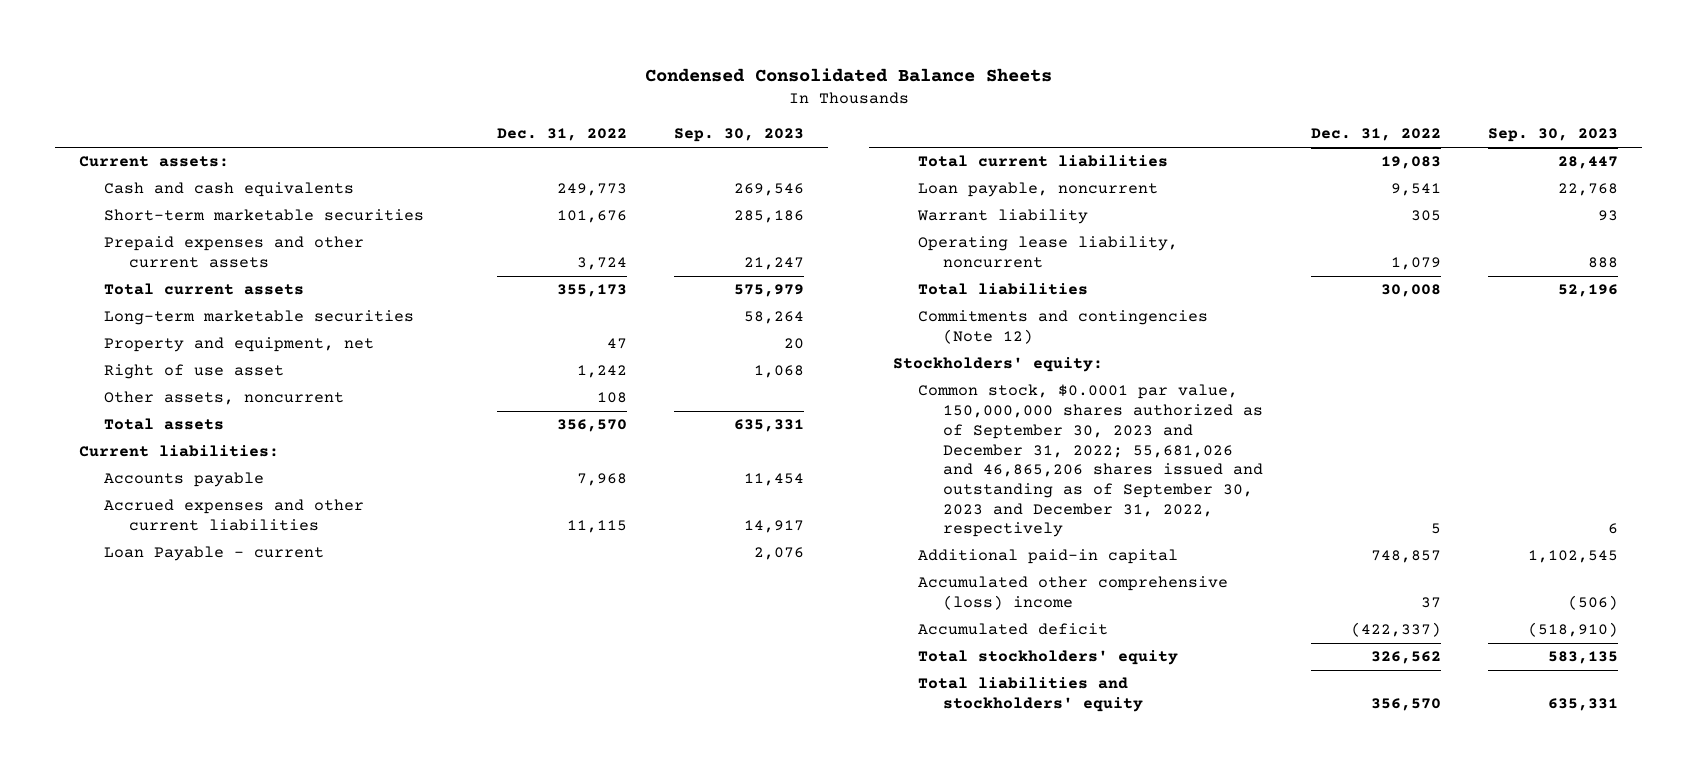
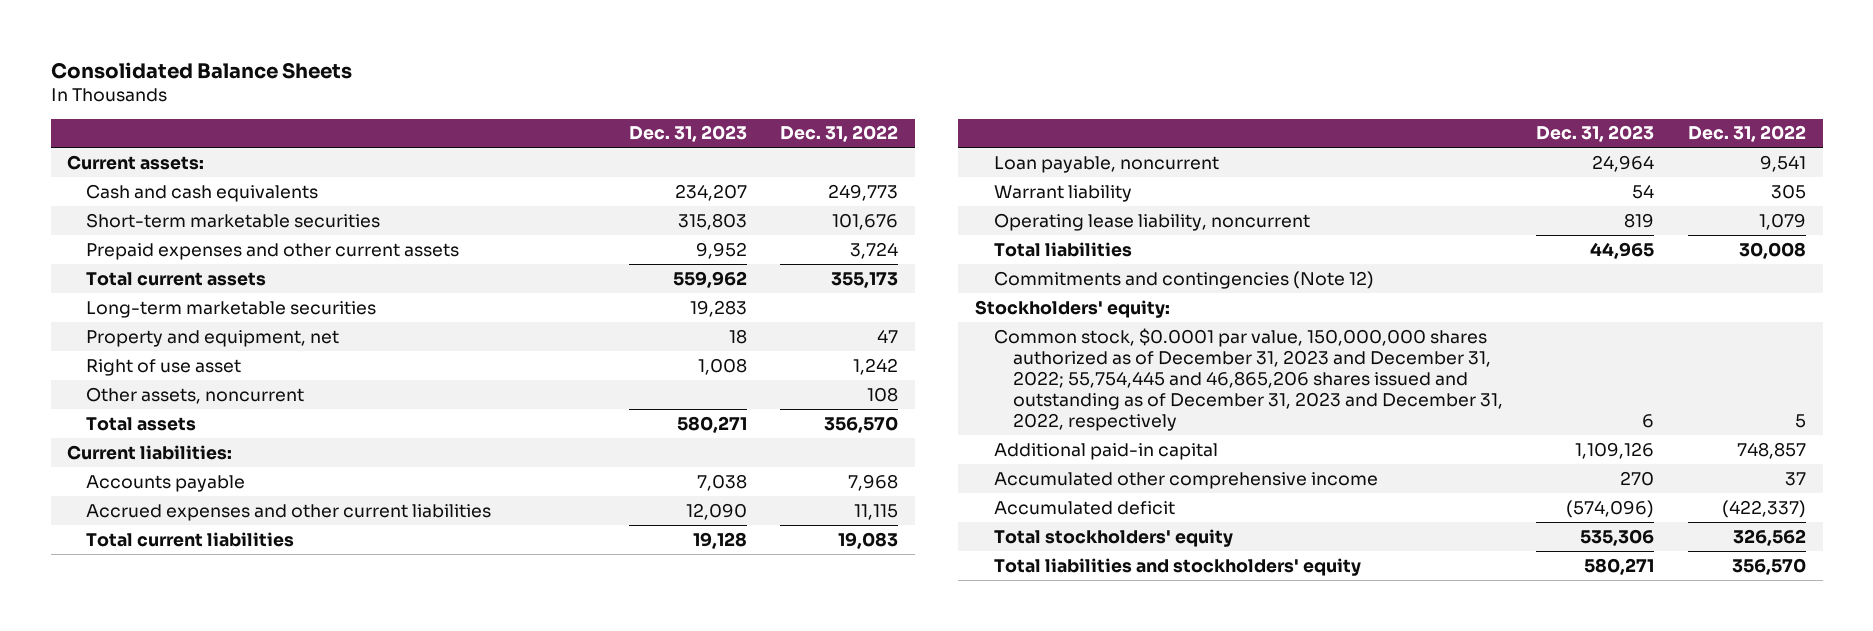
[644,68,1052,83] Condensed Consolidated Balance Sheets -> [50,61,352,79] Consolidated Balance Sheets
[674,128,805,143] Sep. 30, 2023 -> none
none -> [628,125,747,143] Dec. 31, 2023
[104,546,325,562] Loan Payable - current -> none
[918,384,1264,538] Common stock, $0.0001 par value, 150,000,000 shares authorized as of September 30, 2023 and December 31, 2022; 55,681,026 and 46,865,206 shares issued and outstanding as of September 30, 2023 and December 31, 2022, respectively -> [993,327,1503,432] Common stock, $0.0001 par value, 150,000,000 shares authorized as of December 31, 2023 and December 31, 2022; 55,754,445 and 46,865,206 shares issued and outstanding as of December 31, 2023 and December 31, 2022, respectively
[918,576,1229,611] Accumulated other comprehensive (loss) income -> [993,471,1378,489] Accumulated other comprehensive income

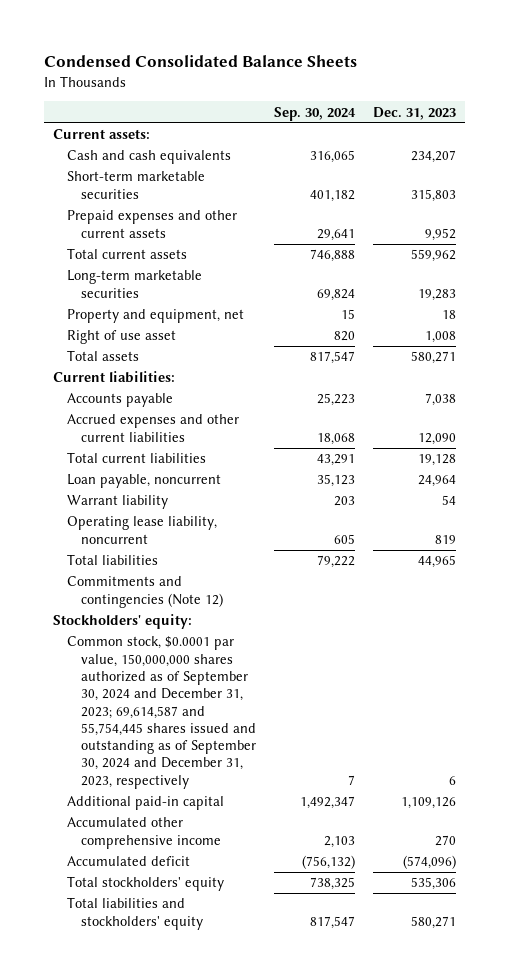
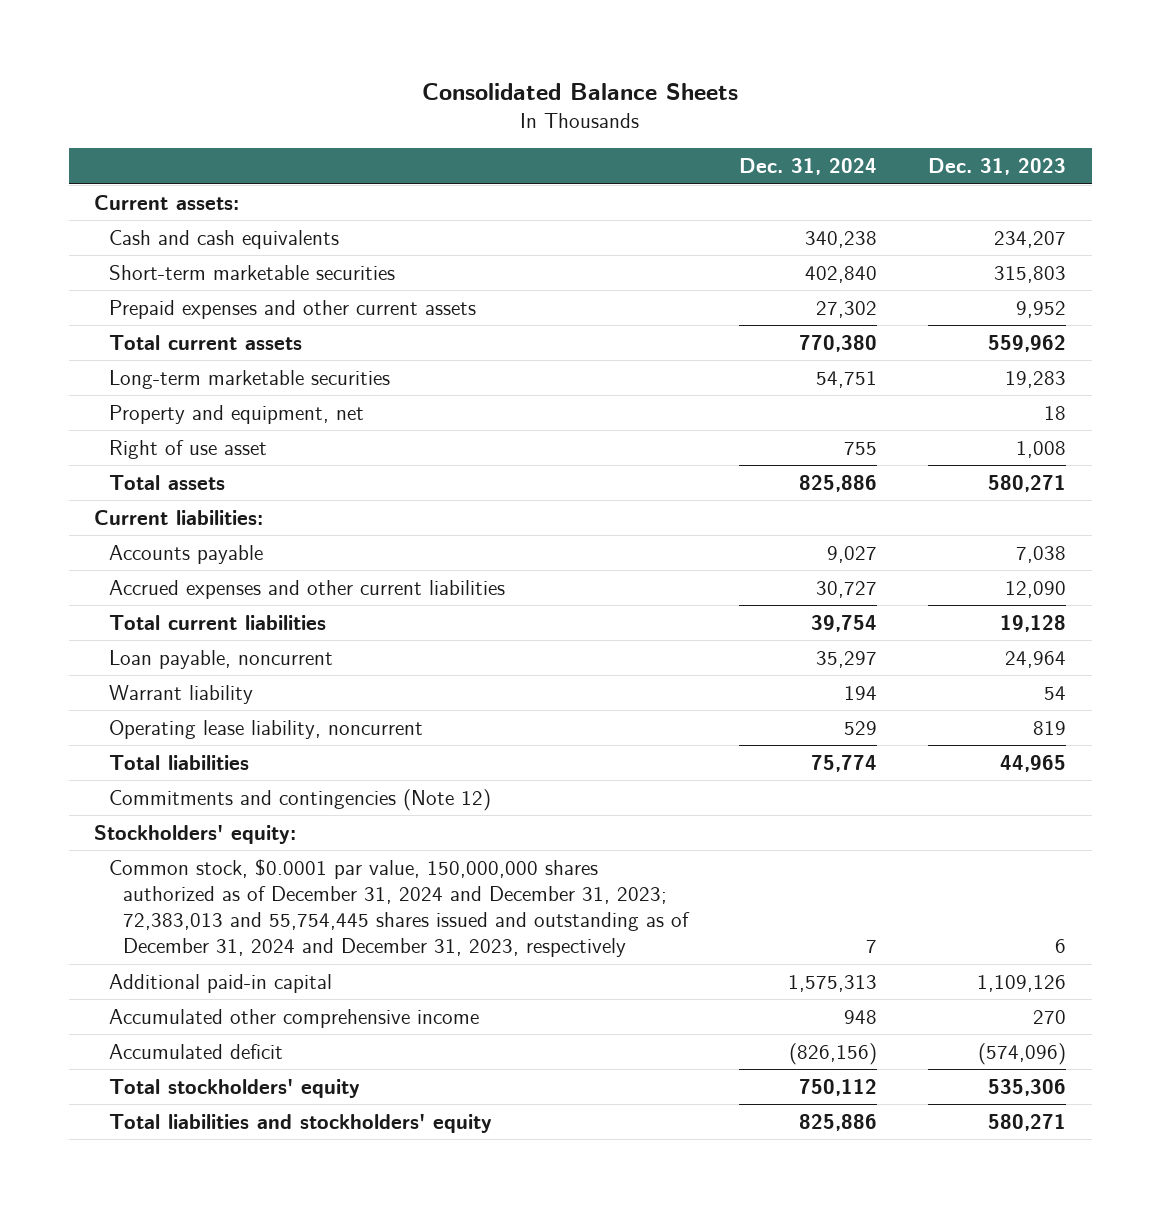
[43,54,357,67] Condensed Consolidated Balance Sheets -> [422,83,739,101] Consolidated Balance Sheets
[274,106,357,121] Sep. 30, 2024 -> none
none -> [739,158,878,176] Dec. 31, 2024
[67,636,257,789] Common stock, $0.0001 par value, 150,000,000 shares authorized as of September 30, 2024 and December 31, 2023; 69,614,587 and 55,754,445 shares issued and outstanding as of September 30, 2024 and December 31, 2023, respectively -> [108,858,691,958] Common stock, $0.0001 par value, 150,000,000 shares authorized as of December 31, 2024 and December 31, 2023; 72,383,013 and 55,754,445 shares issued and outstanding as of December 31, 2024 and December 31, 2023, respectively

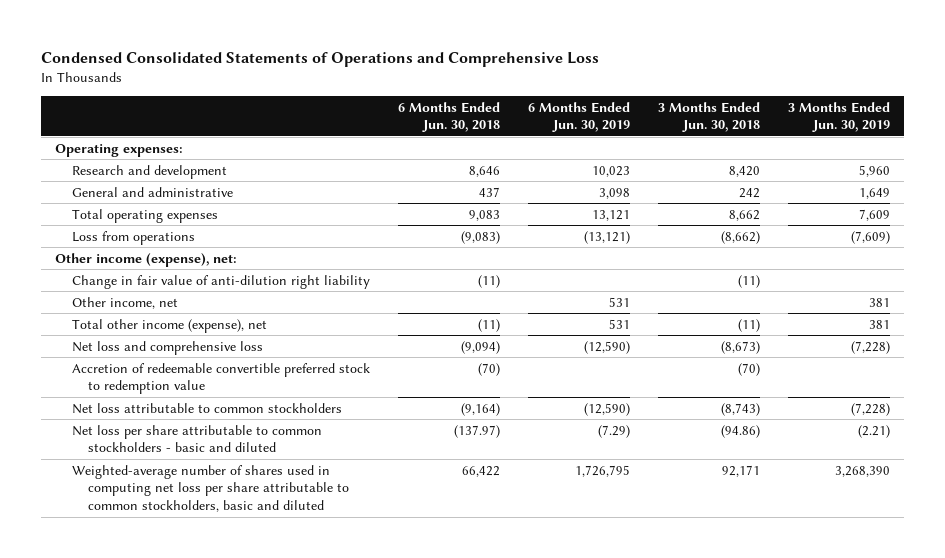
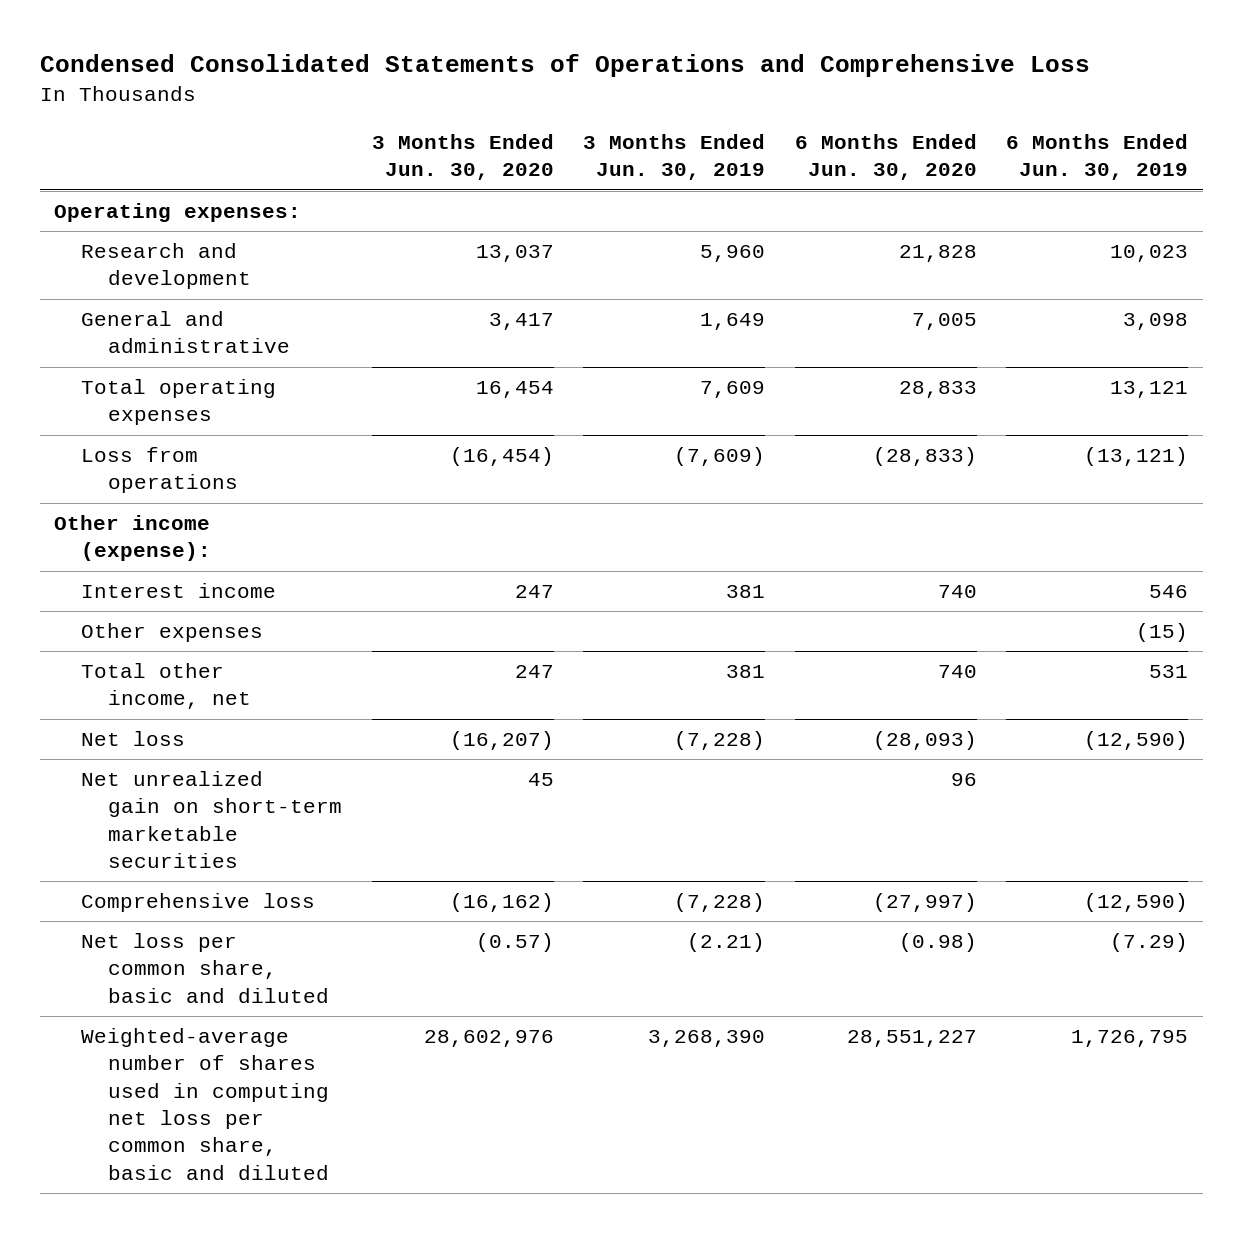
[397,101,500,133] 6 Months Ended Jun. 30, 2018 -> none
[657,101,760,133] 3 Months Ended Jun. 30, 2018 -> none
none -> [371,134,554,181] 3 Months Ended Jun. 30, 2020
none -> [794,134,977,181] 6 Months Ended Jun. 30, 2020
[71,274,370,289] Change in fair value of anti-dilution right liability -> none
[71,296,178,309] Other income, net -> none
[71,362,370,395] Accretion of redeemable convertible preferred stock to redemption value -> none
[54,252,237,267] Other income (expense), net: -> [54,515,212,562] Other income (expense):
none -> [81,583,277,599] Interest income
none -> [81,623,264,643] Other expenses
[71,318,267,333] Total other income (expense), net -> [81,663,252,710] Total other income, net
[71,340,263,355] Net loss and comprehensive loss -> [81,731,186,747] Net loss
none -> [81,771,343,868] Net unrealized gain on short-term marketable securities
[71,402,342,414] Net loss attributable to common stockholders -> [81,893,316,913] Comprehensive loss
[71,424,322,453] Net loss per share attributable to common stockholders - basic and diluted -> [81,933,330,1003] Net loss per common share, basic and diluted
[71,464,350,513] Weighted-average number of shares used in computing net loss per share attributable to common stockholders, basic and diluted -> [81,1028,330,1180] Weighted-average number of shares used in computing net loss per common share, basic and diluted

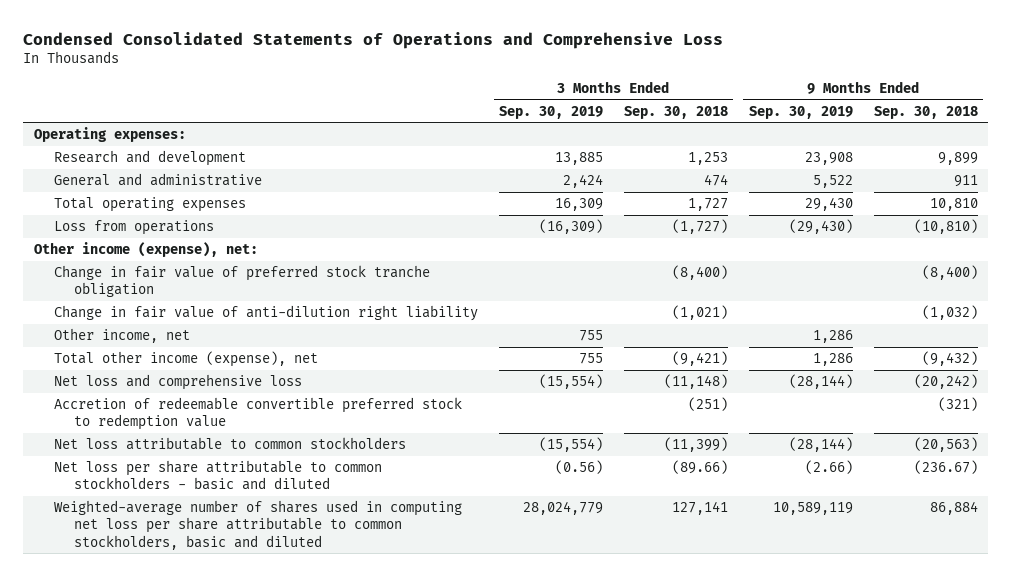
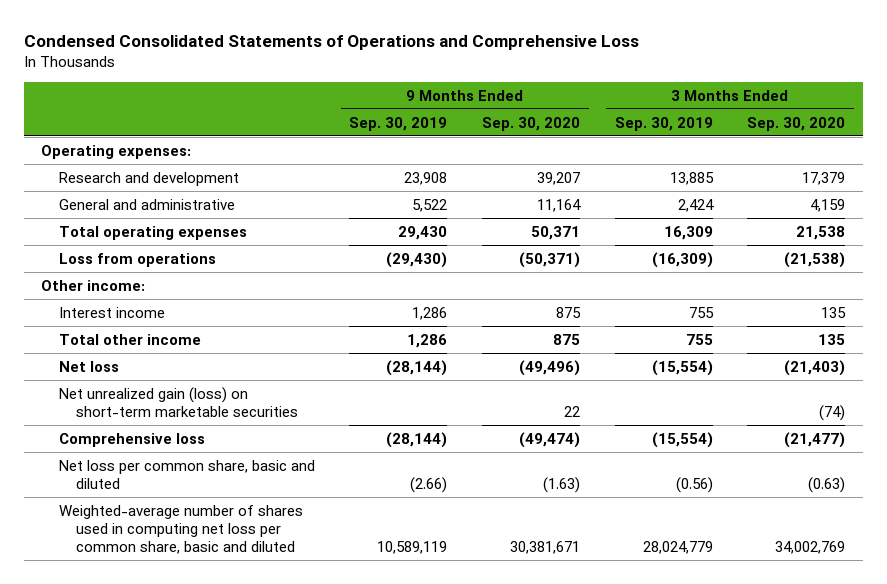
[623,105,728,119] Sep. 30, 2018 -> none
[873,105,978,119] Sep. 30, 2018 -> none
none -> [482,116,581,131] Sep. 30, 2020
none -> [747,116,846,131] Sep. 30, 2020
[53,265,430,298] Change in fair value of preferred stock tranche obligation -> none
[53,305,478,322] Change in fair value of anti-dilution right liability -> none
[53,397,462,431] Accretion of redeemable convertible preferred stock to redemption value -> none
[33,242,258,258] Other income (expense), net: -> [41,279,146,291] Other income:
[53,328,190,344] Other income, net -> [58,306,165,318] Interest income
[53,351,318,368] Total other income (expense), net -> [58,333,201,345] Total other income
[53,374,302,391] Net loss and comprehensive loss -> [58,360,119,372] Net loss
none -> [58,386,299,417] Net unrealized gain (loss) on short-term marketable securities
[53,437,406,451] Net loss attributable to common stockholders -> [58,432,205,447] Comprehensive loss
[53,460,382,491] Net loss per share attributable to common stockholders - basic and diluted -> [58,459,315,489] Net loss per common share, basic and diluted
[53,500,462,550] Weighted-average number of shares used in computing net loss per share attributable to common stockholders, basic and diluted -> [58,504,303,554] Weighted-average number of shares used in computing net loss per common share, basic and diluted

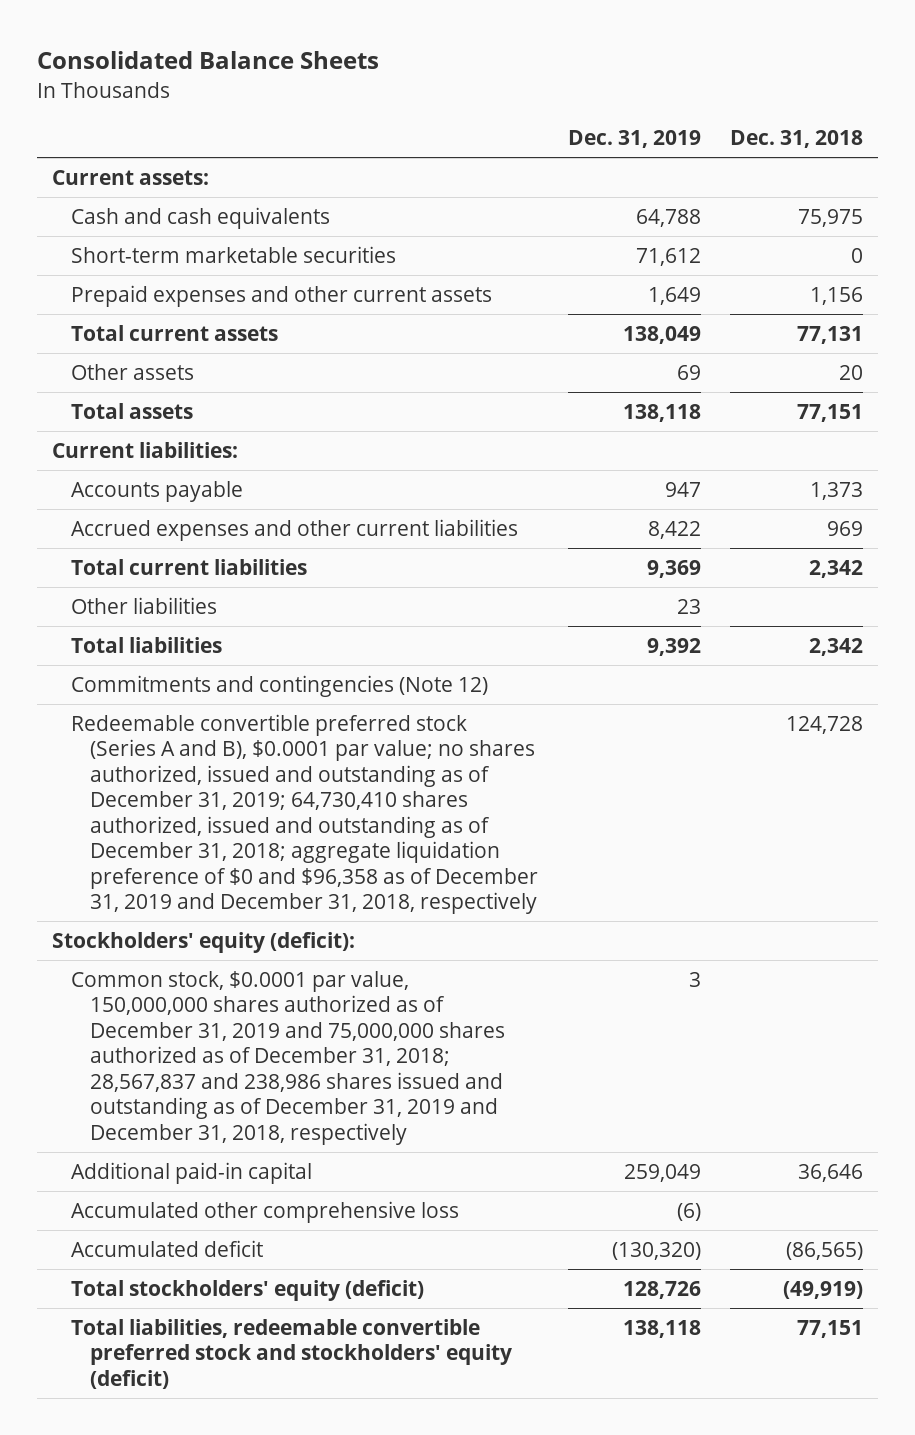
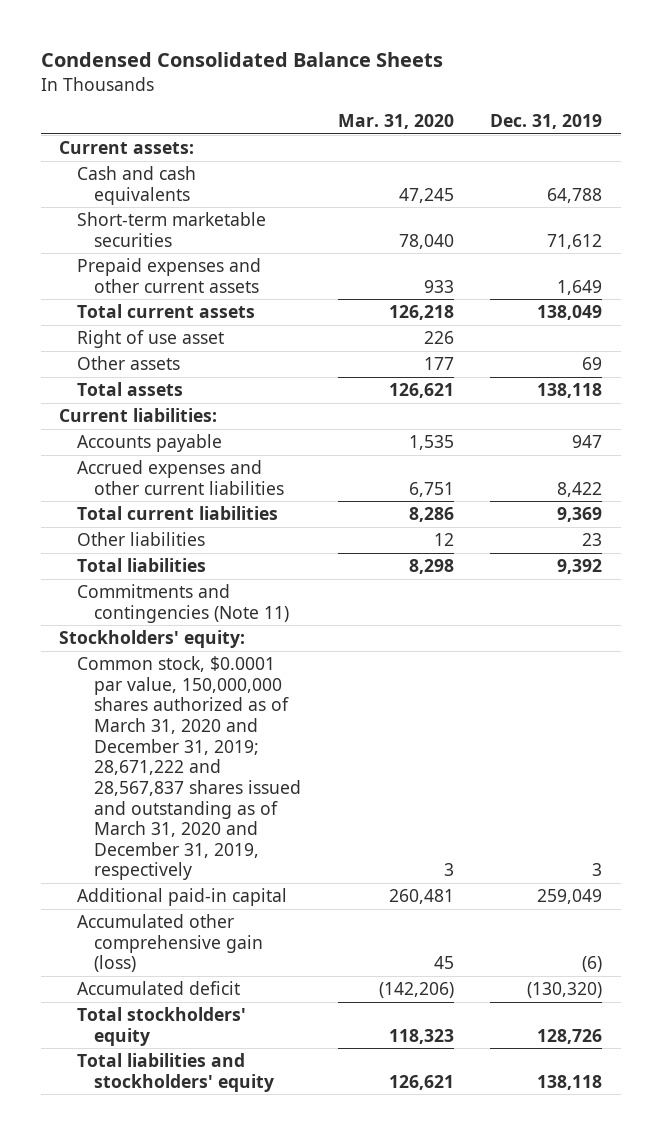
[36,51,379,70] Consolidated Balance Sheets -> [40,52,443,68] Condensed Consolidated Balance Sheets
[730,130,864,149] Dec. 31, 2018 -> none
none -> [337,114,454,130] Mar. 31, 2020
none -> [76,330,224,349] Right of use asset
[70,713,539,915] Redeemable convertible preferred stock (Series A and B), $0.0001 par value; no shares authorized, issued and outstanding as of December 31, 2019; 64,730,410 shares authorized, issued and outstanding as of December 31, 2018; aggregate liquidation preference of $0 and $96,358 as of December 31, 2019 and December 31, 2018, respectively -> none
[70,674,488,697] Commitments and contingencies (Note 12) -> [76,584,290,623] Commitments and contingencies (Note 11)
[51,931,355,953] Stockholders' equity (deficit): -> [58,630,245,649] Stockholders' equity:
[70,970,506,1145] Common stock, $0.0001 par value, 150,000,000 shares authorized as of December 31, 2019 and 75,000,000 shares authorized as of December 31, 2018; 28,567,837 and 238,986 shares issued and outstanding as of December 31, 2019 and December 31, 2018, respectively -> [76,656,302,881] Common stock, $0.0001 par value, 150,000,000 shares authorized as of March 31, 2020 and December 31, 2019; 28,671,222 and 28,567,837 shares issued and outstanding as of March 31, 2020 and December 31, 2019, respectively
[70,1200,459,1223] Accumulated other comprehensive loss -> [76,914,264,973] Accumulated other comprehensive gain (loss)
[70,1279,424,1301] Total stockholders' equity (deficit) -> [76,1007,246,1046] Total stockholders' equity
[70,1318,513,1389] Total liabilities, redeemable convertible preferred stock and stockholders' equity (deficit) -> [76,1053,275,1092] Total liabilities and stockholders' equity

